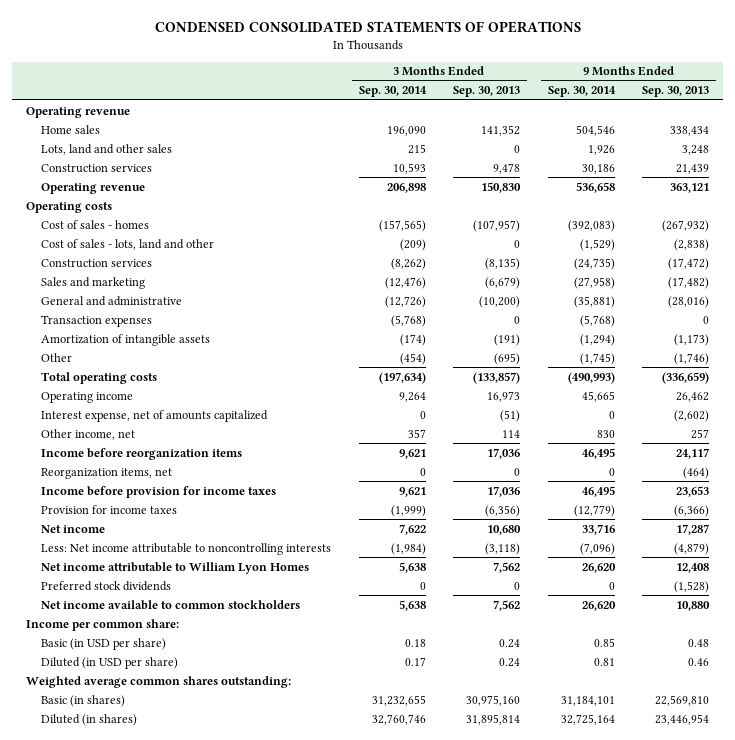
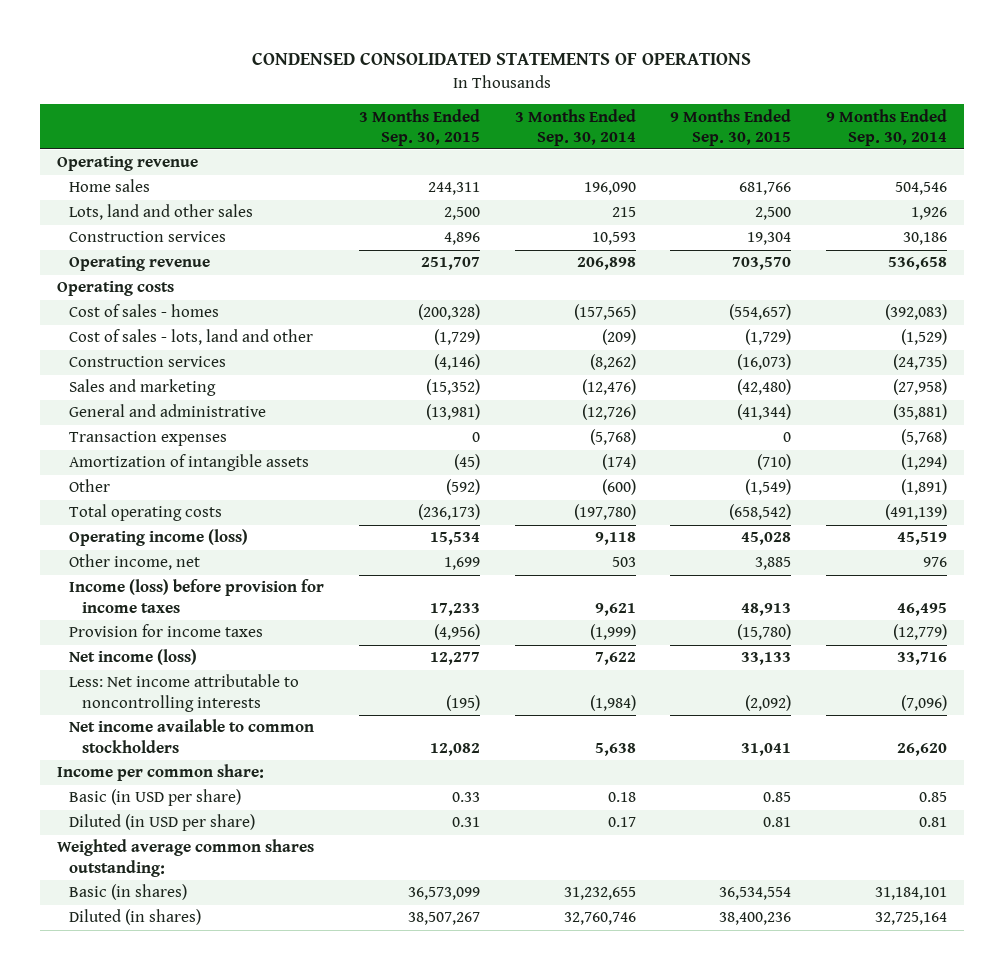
[453,86,521,98] Sep. 30, 2013 -> none
[642,86,710,98] Sep. 30, 2013 -> none
none -> [359,108,481,146] 3 Months Ended Sep. 30, 2015
none -> [670,108,792,146] 9 Months Ended Sep. 30, 2015
[40,409,268,422] Interest expense, net of amounts capitalized -> none
[40,447,242,460] Income before reorganization items -> none
[40,467,172,479] Reorganization items, net -> none
[399,352,426,365] (454) -> [601,479,636,496] (600)
[579,352,615,365] (1,745) -> [900,479,947,496] (1,891)
[378,371,426,384] (197,634) -> [573,504,636,521] (197,780)
[567,371,615,384] (490,993) -> [884,504,947,521] (491,139)
[40,391,133,403] Operating income -> [69,529,249,547] Operating income (loss)
[398,391,426,402] 9,264 -> [594,532,636,546] 9,118
[581,390,615,402] 45,665 -> [896,532,947,546] 45,519
[407,428,426,438] 357 -> [611,557,636,568] 503
[596,429,615,438] 830 -> [922,557,947,568] 976
[40,485,276,498] Income before provision for income taxes -> [69,579,325,613] Income (loss) before provision for income taxes
[40,524,105,533] Net income -> [69,649,198,666] Net income (loss)
[40,561,309,574] Net income attributable to William Lyon Homes -> none
[40,580,171,591] Preferred stock dividends -> none

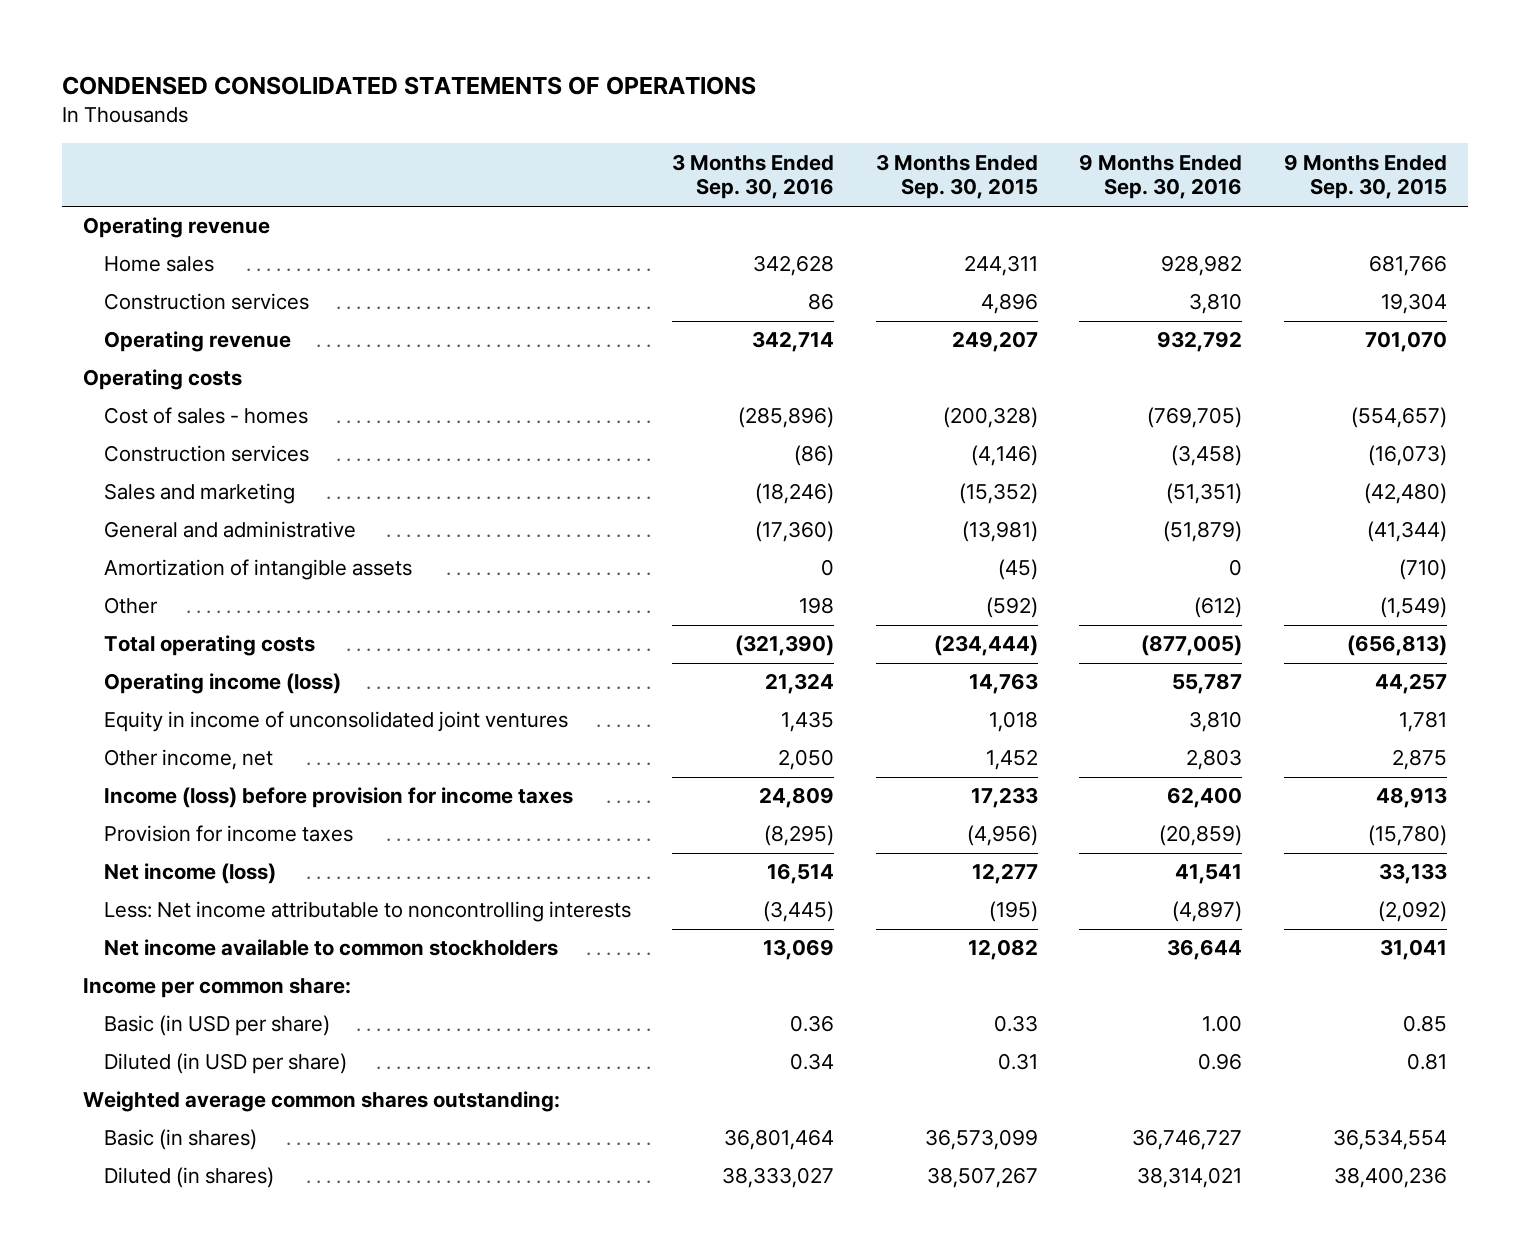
[514,108,636,146] 3 Months Ended Sep. 30, 2014 -> none
[825,108,947,146] 9 Months Ended Sep. 30, 2014 -> none
none -> [672,153,835,200] 3 Months Ended Sep. 30, 2016
none -> [1079,153,1243,200] 9 Months Ended Sep. 30, 2016
[69,204,254,221] Lots, land and other sales -> none
[421,257,481,271] 251,707 -> [951,331,1038,353] 249,207
[732,257,792,271] 703,570 -> [1365,331,1448,353] 701,070
[69,329,314,346] Cost of sales - lots, land and other -> none
[69,431,228,447] Transaction expenses -> none
[418,504,481,521] (236,173) -> [933,635,1038,657] (234,444)
[729,504,792,521] (658,542) -> [1347,635,1448,657] (656,813)
[430,532,481,546] 15,534 -> [968,673,1038,695] 14,763
[741,532,792,546] 45,028 -> [1375,673,1448,695] 44,257
none -> [103,711,568,733] Equity in income of unconsolidated joint ventures
[444,557,481,571] 1,699 -> [985,749,1038,771] 1,452
[755,557,792,571] 3,885 -> [1392,749,1448,771] 2,875

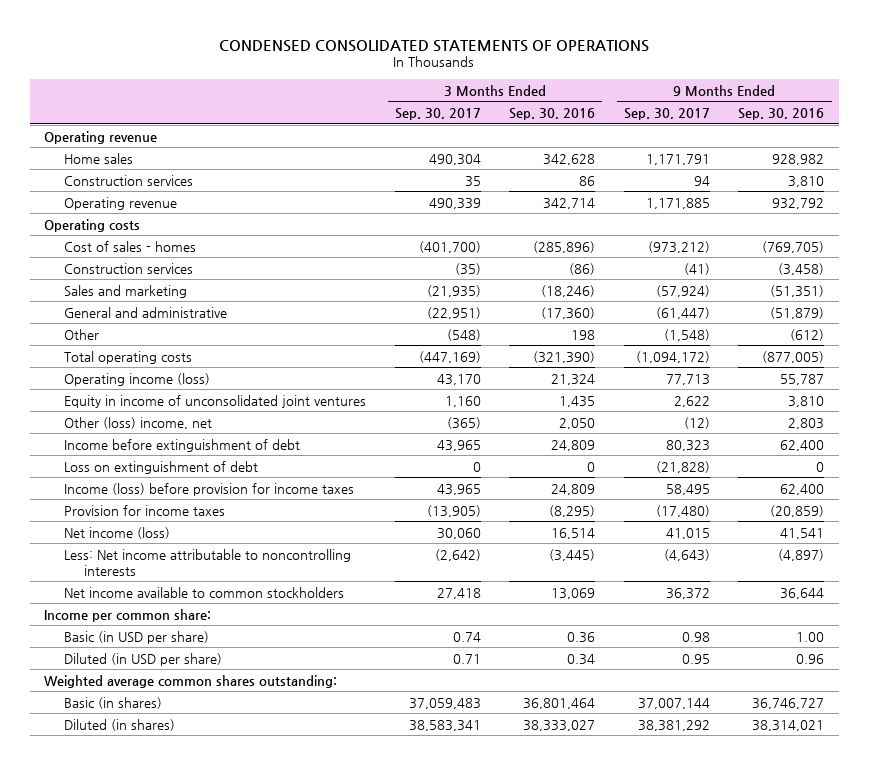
[875,153,1038,200] 3 Months Ended Sep. 30, 2015 -> none
[1284,153,1448,200] 9 Months Ended Sep. 30, 2015 -> none
none -> [394,108,481,121] Sep. 30, 2017
none -> [623,108,710,121] Sep. 30, 2017
[103,559,412,581] Amortization of intangible assets -> none
[103,749,273,771] Other income, net -> [64,416,213,429] Other (loss) income, net
none -> [64,438,301,452] Income before extinguishment of debt
none -> [64,460,259,474] Loss on extinguishment of debt

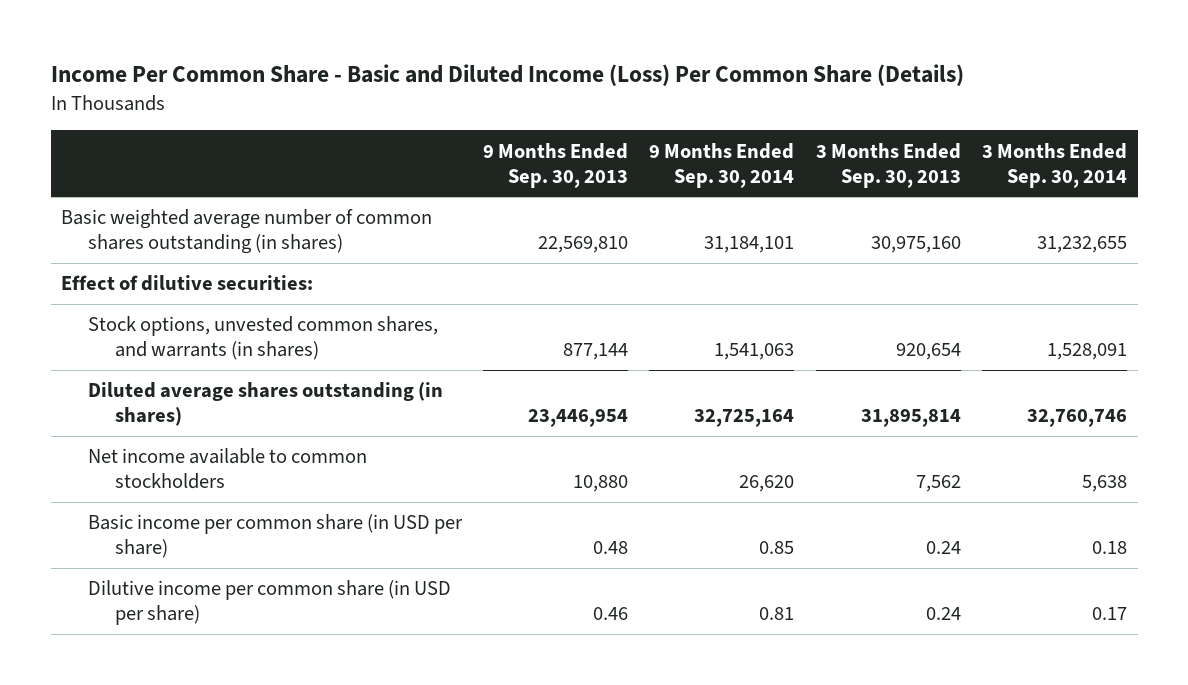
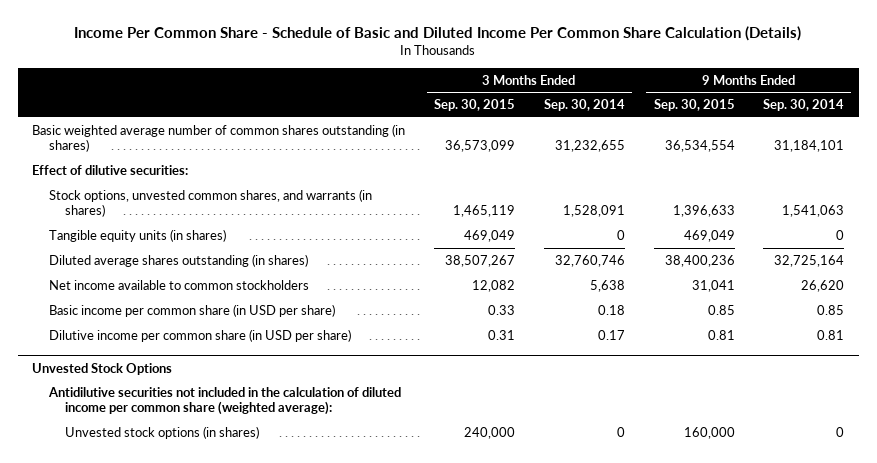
[50,64,964,87] Income Per Common Share - Basic and Diluted Income (Loss) Per Common Share (Details) -> [74,25,802,41] Income Per Common Share - Schedule of Basic and Diluted Income Per Common Share Calculation (Details)
[483,142,629,188] 9 Months Ended Sep. 30, 2013 -> none
[815,142,961,188] 3 Months Ended Sep. 30, 2013 -> none
none -> [433,99,515,112] Sep. 30, 2015
none -> [653,99,735,112] Sep. 30, 2015
none -> [48,228,226,242] Tangible equity units (in shares)
none -> [32,362,173,375] Unvested Stock Options
none -> [47,386,401,416] Antidilutive securities not included in the calculation of diluted income per common share (weighted average):
none -> [64,425,259,439] Unvested stock options (in shares)

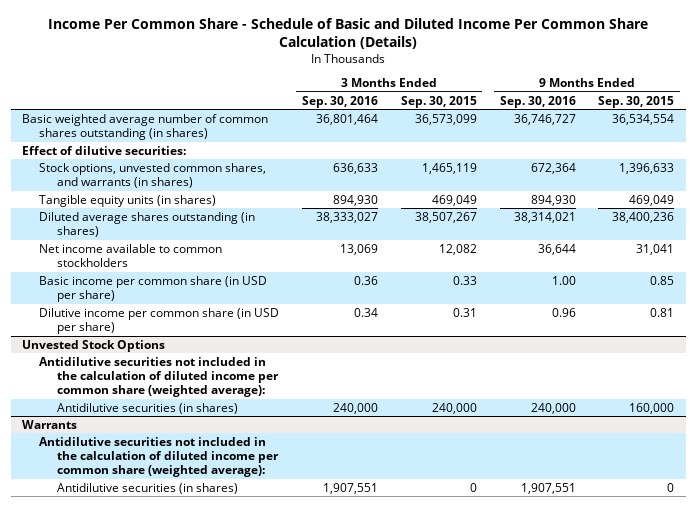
[543,99,625,112] Sep. 30, 2014 -> none
[763,99,845,112] Sep. 30, 2014 -> none
none -> [302,95,379,108] Sep. 30, 2016
none -> [499,95,576,108] Sep. 30, 2016
[64,425,259,439] Unvested stock options (in shares) -> [56,402,238,414] Antidilutive securities (in shares)
none -> [22,419,78,429] Warrants
none -> [39,436,279,478] Antidilutive securities not included in the calculation of diluted income per common share (weighted average):
none -> [56,482,238,494] Antidilutive securities (in shares)

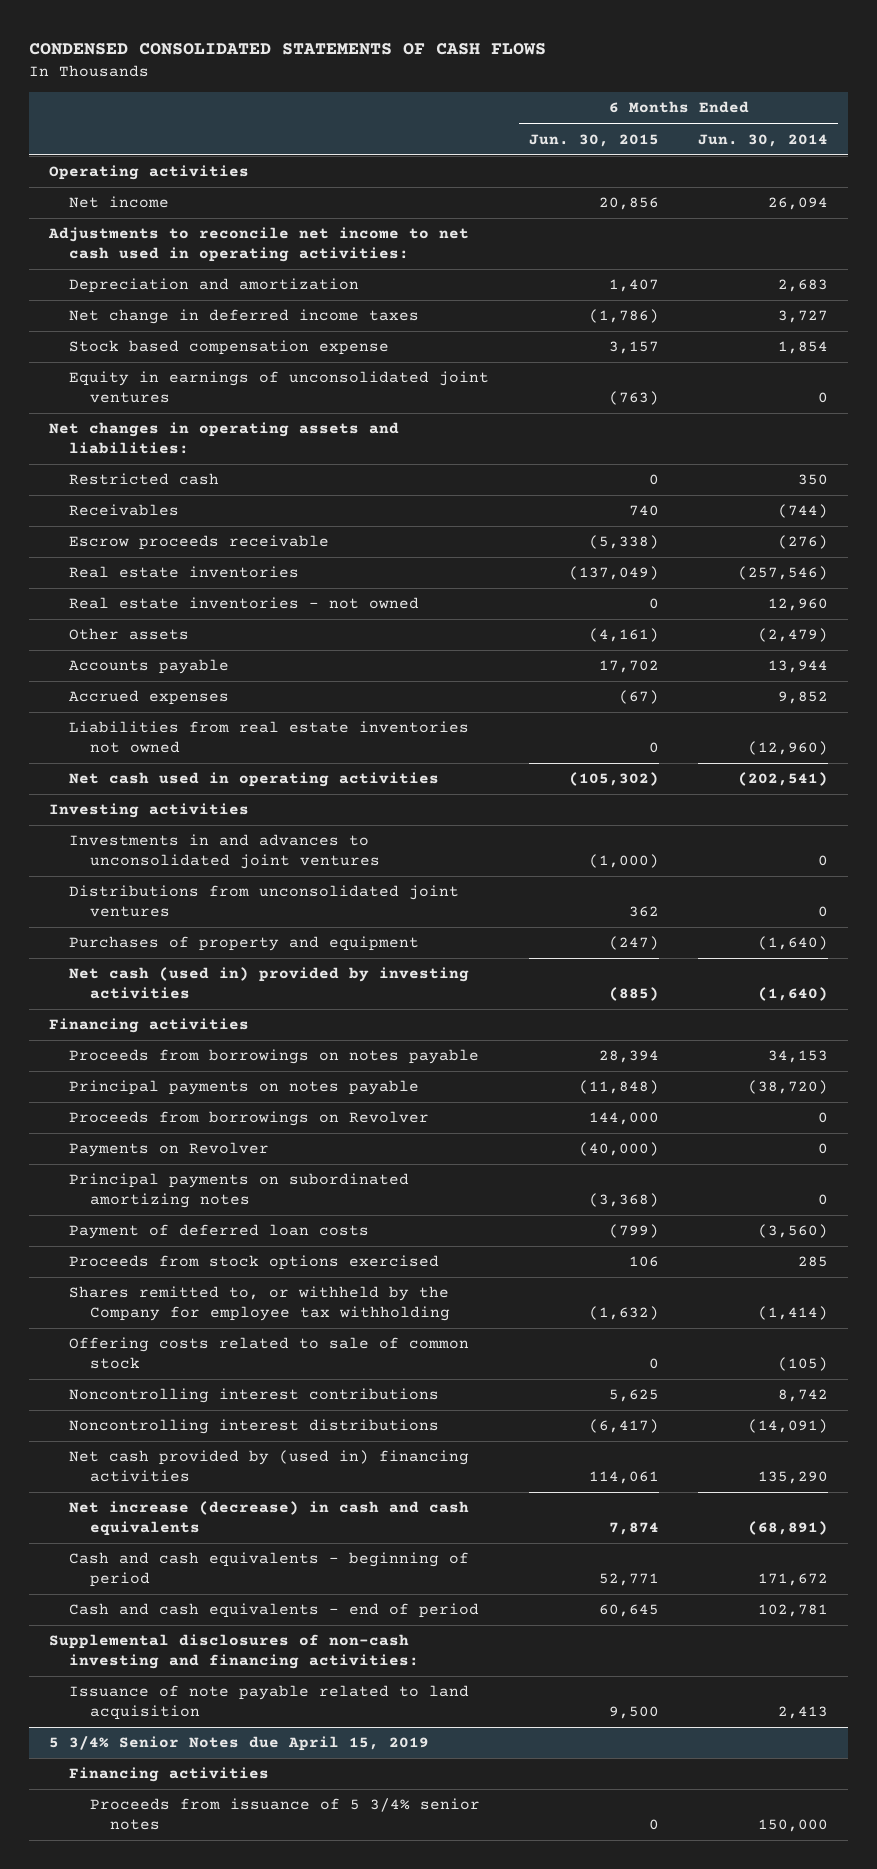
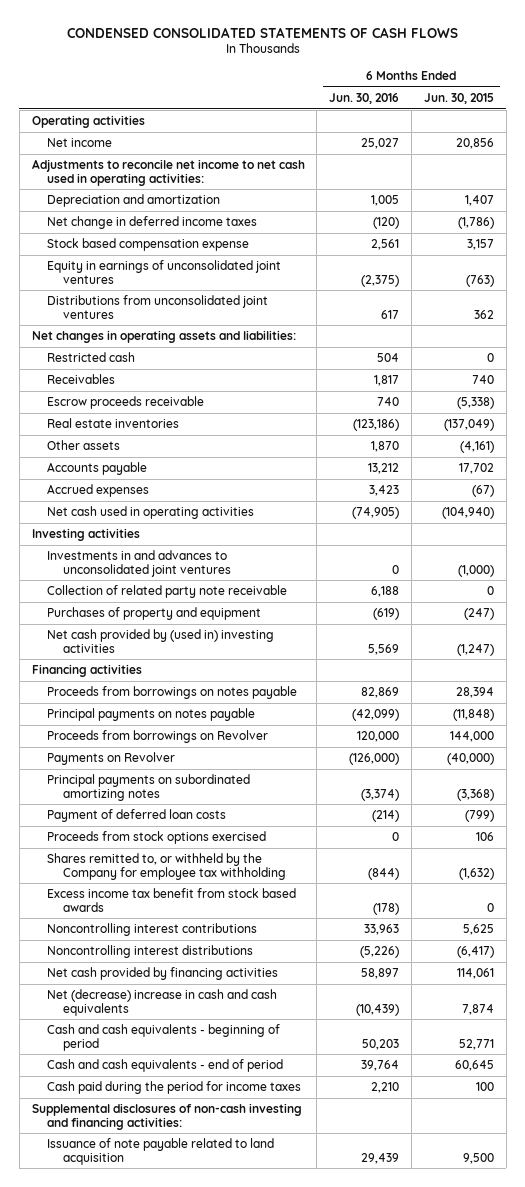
[698,133,829,147] Jun. 30, 2014 -> none
none -> [329,92,400,104] Jun. 30, 2016
[69,885,460,917] Distributions from unconsolidated joint ventures -> [47,295,269,319] Distributions from unconsolidated joint ventures
[69,597,420,610] Real estate inventories - not owned -> none
[69,721,470,753] Liabilities from real estate inventories not owned -> none
[568,772,659,787] (105,302) -> [441,507,494,520] (104,940)
none -> [47,585,288,599] Collection of related party note receivable
[69,967,470,999] Net cash (used in) provided by investing activities -> [47,629,275,653] Net cash provided by (used in) investing activities
[608,986,659,1001] (885) -> [456,643,494,656] (1,247)
[69,1337,470,1369] Offering costs related to sale of common stock -> none
none -> [47,888,297,912] Excess income tax benefit from stock based awards
[69,1450,470,1482] Net cash provided by (used in) financing activities -> [47,967,279,981] Net cash provided by financing activities
[69,1501,470,1536] Net increase (decrease) in cash and cash equivalents -> [47,989,278,1016] Net (decrease) increase in cash and cash equivalents
none -> [47,1081,302,1095] Cash paid during the period for income taxes
[48,1736,429,1752] 5 3/4% Senior Notes due April 15, 2019 -> none
[69,1767,270,1783] Financing activities -> none
[89,1798,480,1830] Proceeds from issuance of 5 3/4% senior notes -> none

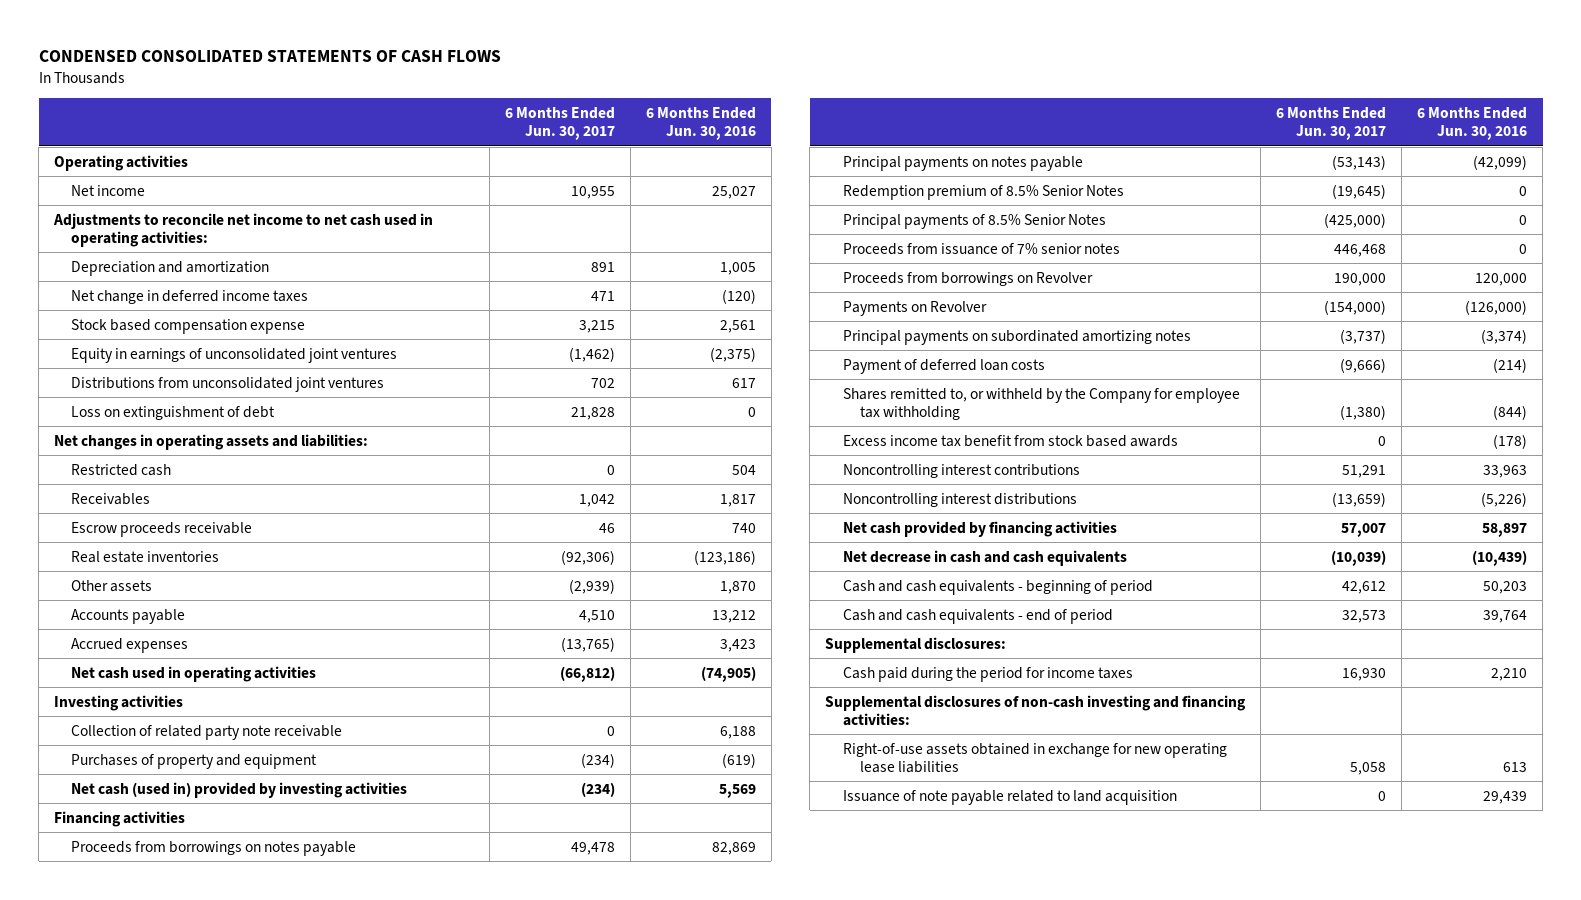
[423,92,494,104] Jun. 30, 2015 -> none
none -> [505,106,616,141] 6 Months Ended Jun. 30, 2017
none -> [71,405,276,420] Loss on extinguishment of debt
[47,550,232,577] Investments in and advances to unconsolidated joint ventures -> none
[47,629,275,653] Net cash provided by (used in) investing activities -> [71,781,408,798] Net cash (used in) provided by investing activities
none -> [842,184,1124,200] Redemption premium of 8.5% Senior Notes
none -> [842,213,1106,229] Principal payments of 8.5% Senior Notes
none -> [842,242,1120,255] Proceeds from issuance of 7% senior notes
[47,831,267,845] Proceeds from stock options exercised -> none
[47,989,278,1016] Net (decrease) increase in cash and cash equivalents -> [842,549,1127,566] Net decrease in cash and cash equivalents
none -> [825,636,1007,653] Supplemental disclosures:
none -> [842,742,1227,773] Right-of-use assets obtained in exchange for new operating lease liabilities

